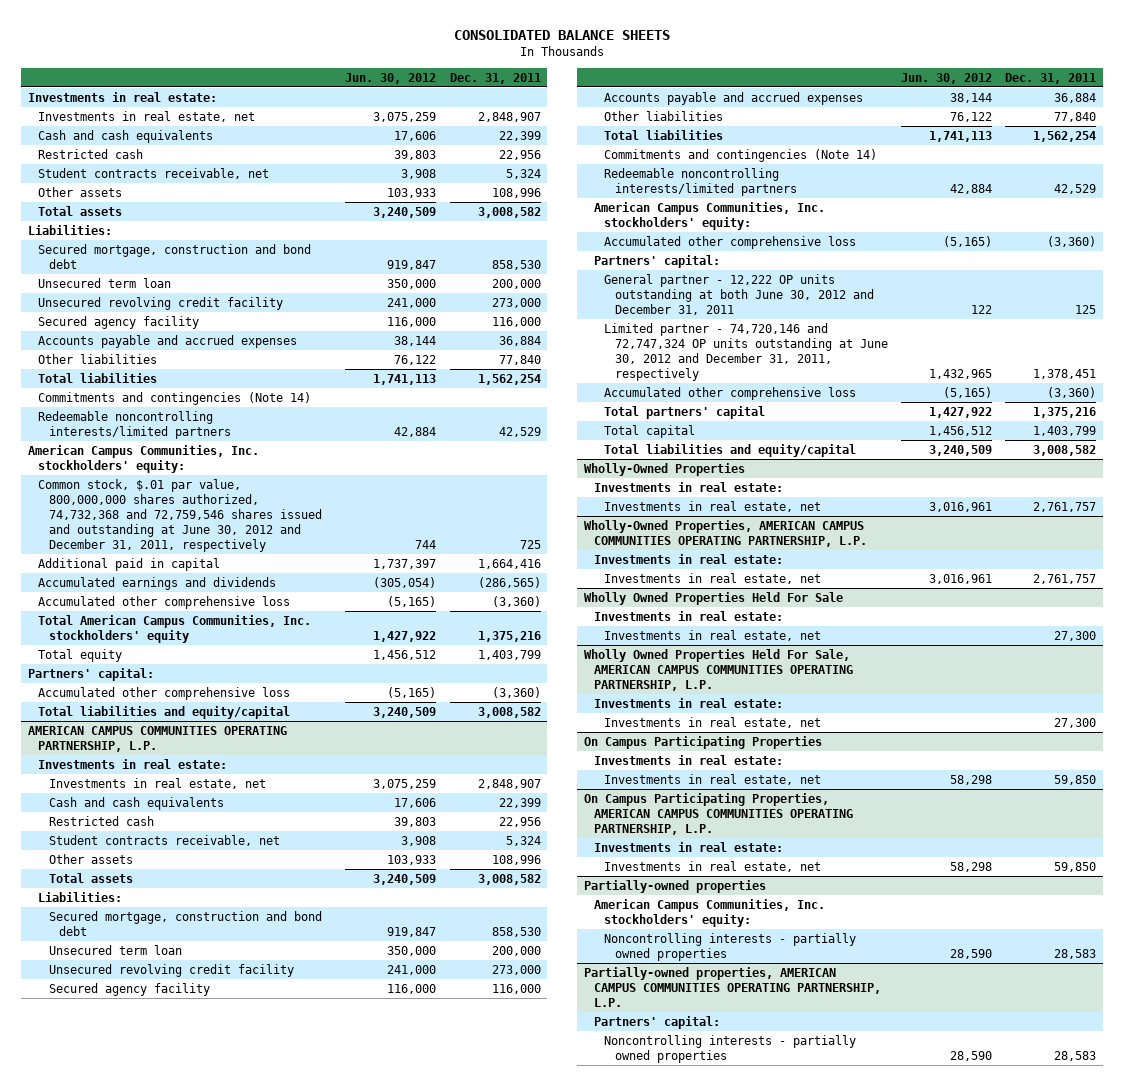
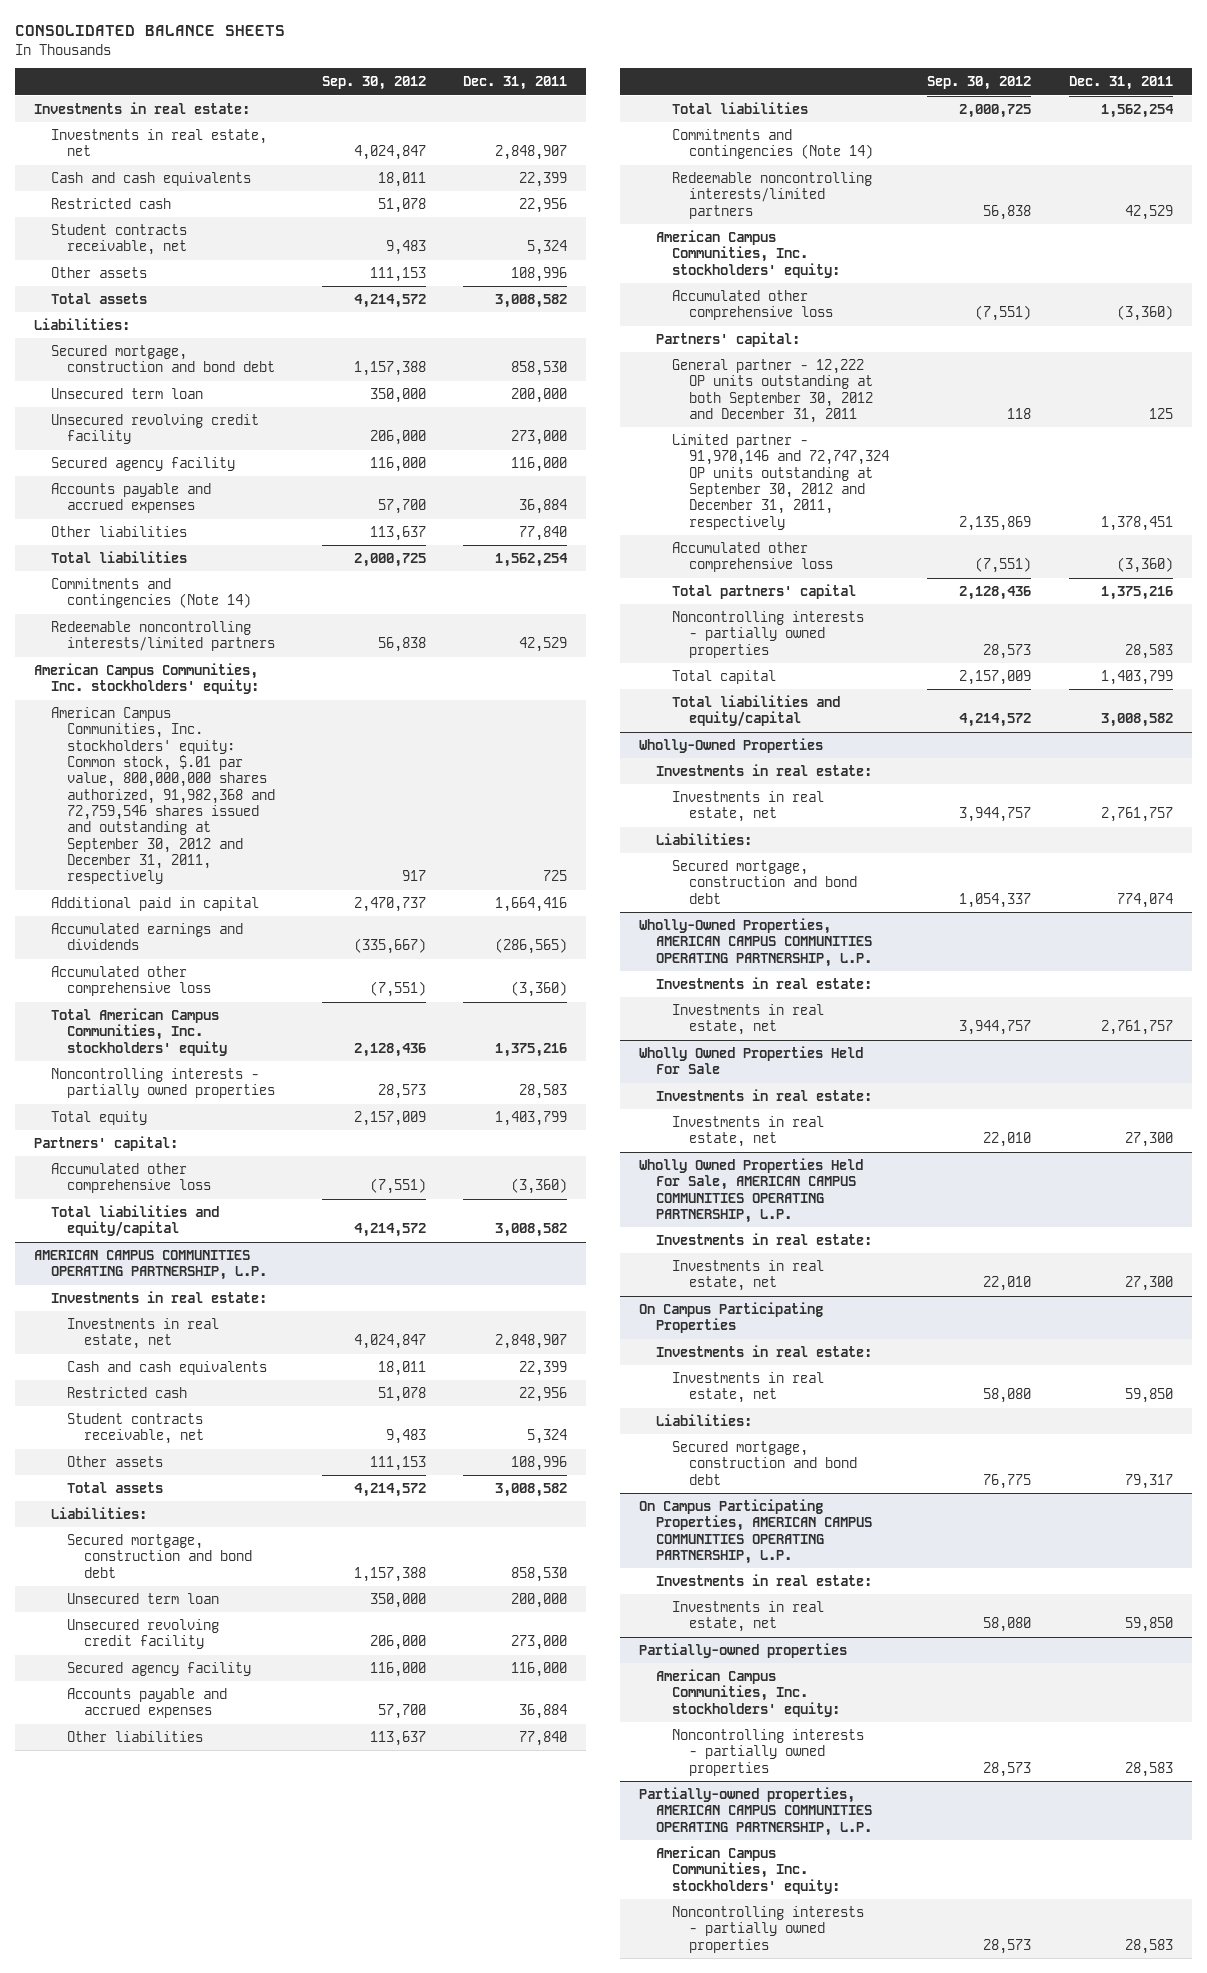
[345,72,437,84] Jun. 30, 2012 -> none
none -> [321,76,426,91] Sep. 30, 2012
[38,478,322,552] Common stock, $.01 par value, 800,000,000 shares authorized, 74,732,368 and 72,759,546 shares issued and outstanding at June 30, 2012 and December 31, 2011, respectively -> [50,706,276,885] American Campus Communities, Inc. stockholders' equity: Common stock, $.01 par value, 800,000,000 shares authorized, 91,982,368 and 72,759,546 shares issued and outstanding at September 30, 2012 and December 31, 2011, respectively
none -> [50,1067,276,1099] Noncontrolling interests - partially owned properties
[604,273,874,315] General partner - 12,222 OP units outstanding at both June 30, 2012 and December 31, 2011 -> [672,358,874,423] General partner - 12,222 OP units outstanding at both September 30, 2012 and December 31, 2011
[604,322,888,381] Limited partner - 74,720,146 and 72,747,324 OP units outstanding at June 30, 2012 and December 31, 2011, respectively -> [672,433,890,530] Limited partner - 91,970,146 and 72,747,324 OP units outstanding at September 30, 2012 and December 31, 2011, respectively
none -> [672,610,865,658] Noncontrolling interests - partially owned properties
none -> [655,832,752,845] Liabilities:
none -> [672,859,858,904] Secured mortgage, construction and bond debt
none -> [655,1413,752,1426] Liabilities:
none -> [672,1440,858,1485] Secured mortgage, construction and bond debt
[594,1015,721,1029] Partners' capital: -> none
none -> [655,1845,841,1894] American Campus Communities, Inc. stockholders' equity:

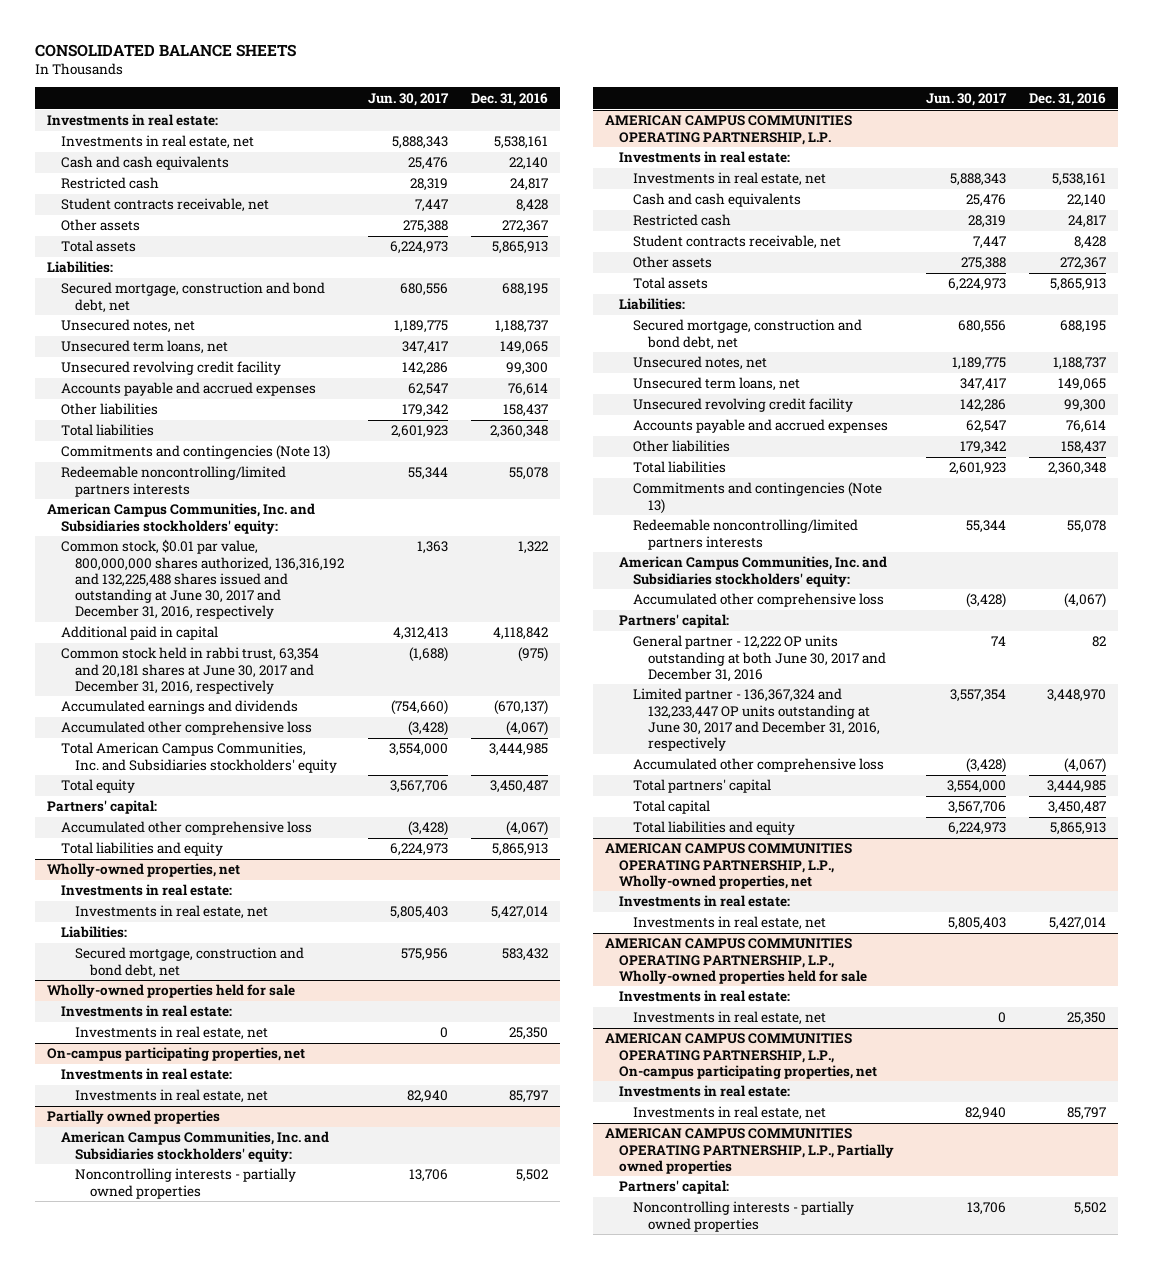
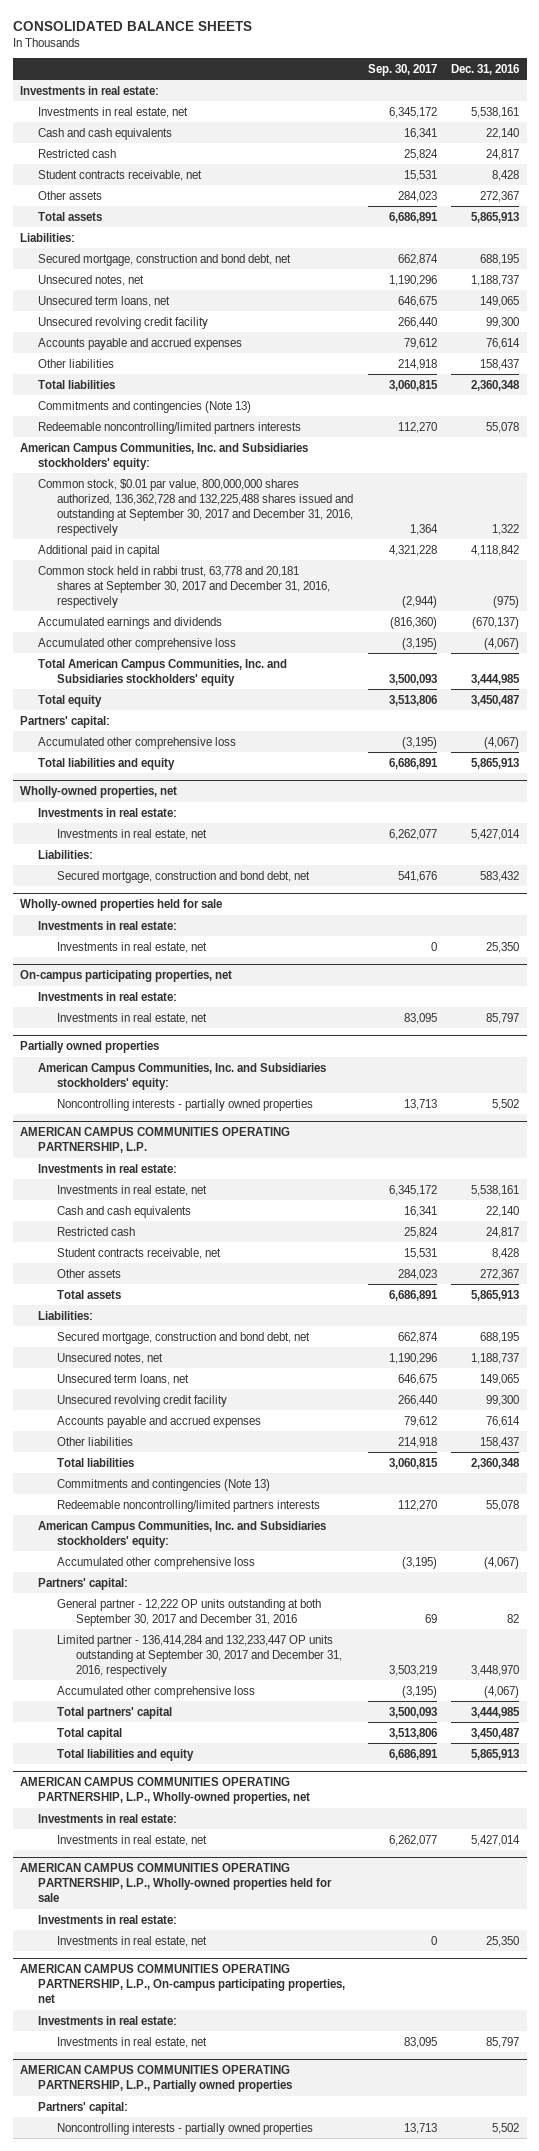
[367,92,449,106] Jun. 30, 2017 -> none
none -> [367,63,437,76] Sep. 30, 2017
[61,539,345,620] Common stock, $0.01 par value, 800,000,000 shares authorized, 136,316,192 and 132,225,488 shares issued and outstanding at June 30, 2017 and December 31, 2016, respectively -> [38,478,354,536] Common stock, $0.01 par value, 800,000,000 shares authorized, 136,362,728 and 132,225,488 shares issued and outstanding at September 30, 2017 and December 31, 2016, respectively
[61,647,320,694] Common stock held in rabbi trust, 63,354 and 20,181 shares at June 30, 2017 and December 31, 2016, respectively -> [38,565,331,608] Common stock held in rabbi trust, 63,778 and 20,181 shares at September 30, 2017 and December 31, 2016, respectively
[633,635,886,682] General partner - 12,222 OP units outstanding at both June 30, 2017 and December 31, 2016 -> [57,1598,322,1626] General partner - 12,222 OP units outstanding at both September 30, 2017 and December 31, 2016
[633,688,880,751] Limited partner - 136,367,324 and 132,233,447 OP units outstanding at June 30, 2017 and December 31, 2016, respectively -> [57,1634,342,1677] Limited partner - 136,414,284 and 132,233,447 OP units outstanding at September 30, 2017 and December 31, 2016, respectively

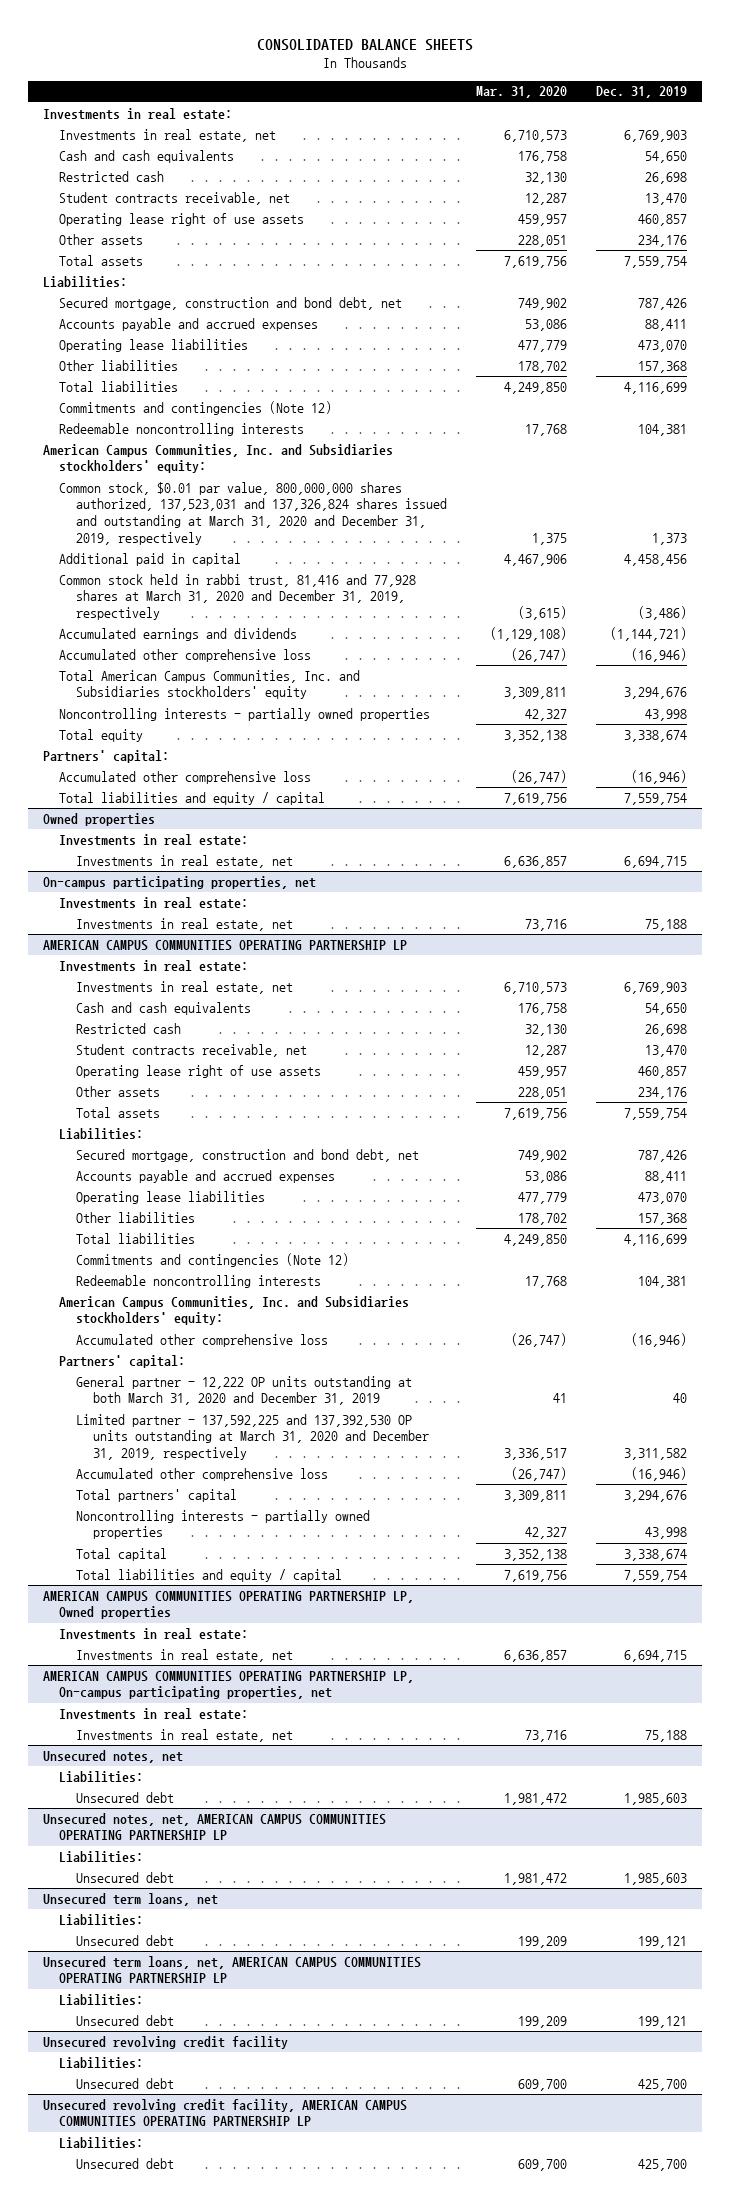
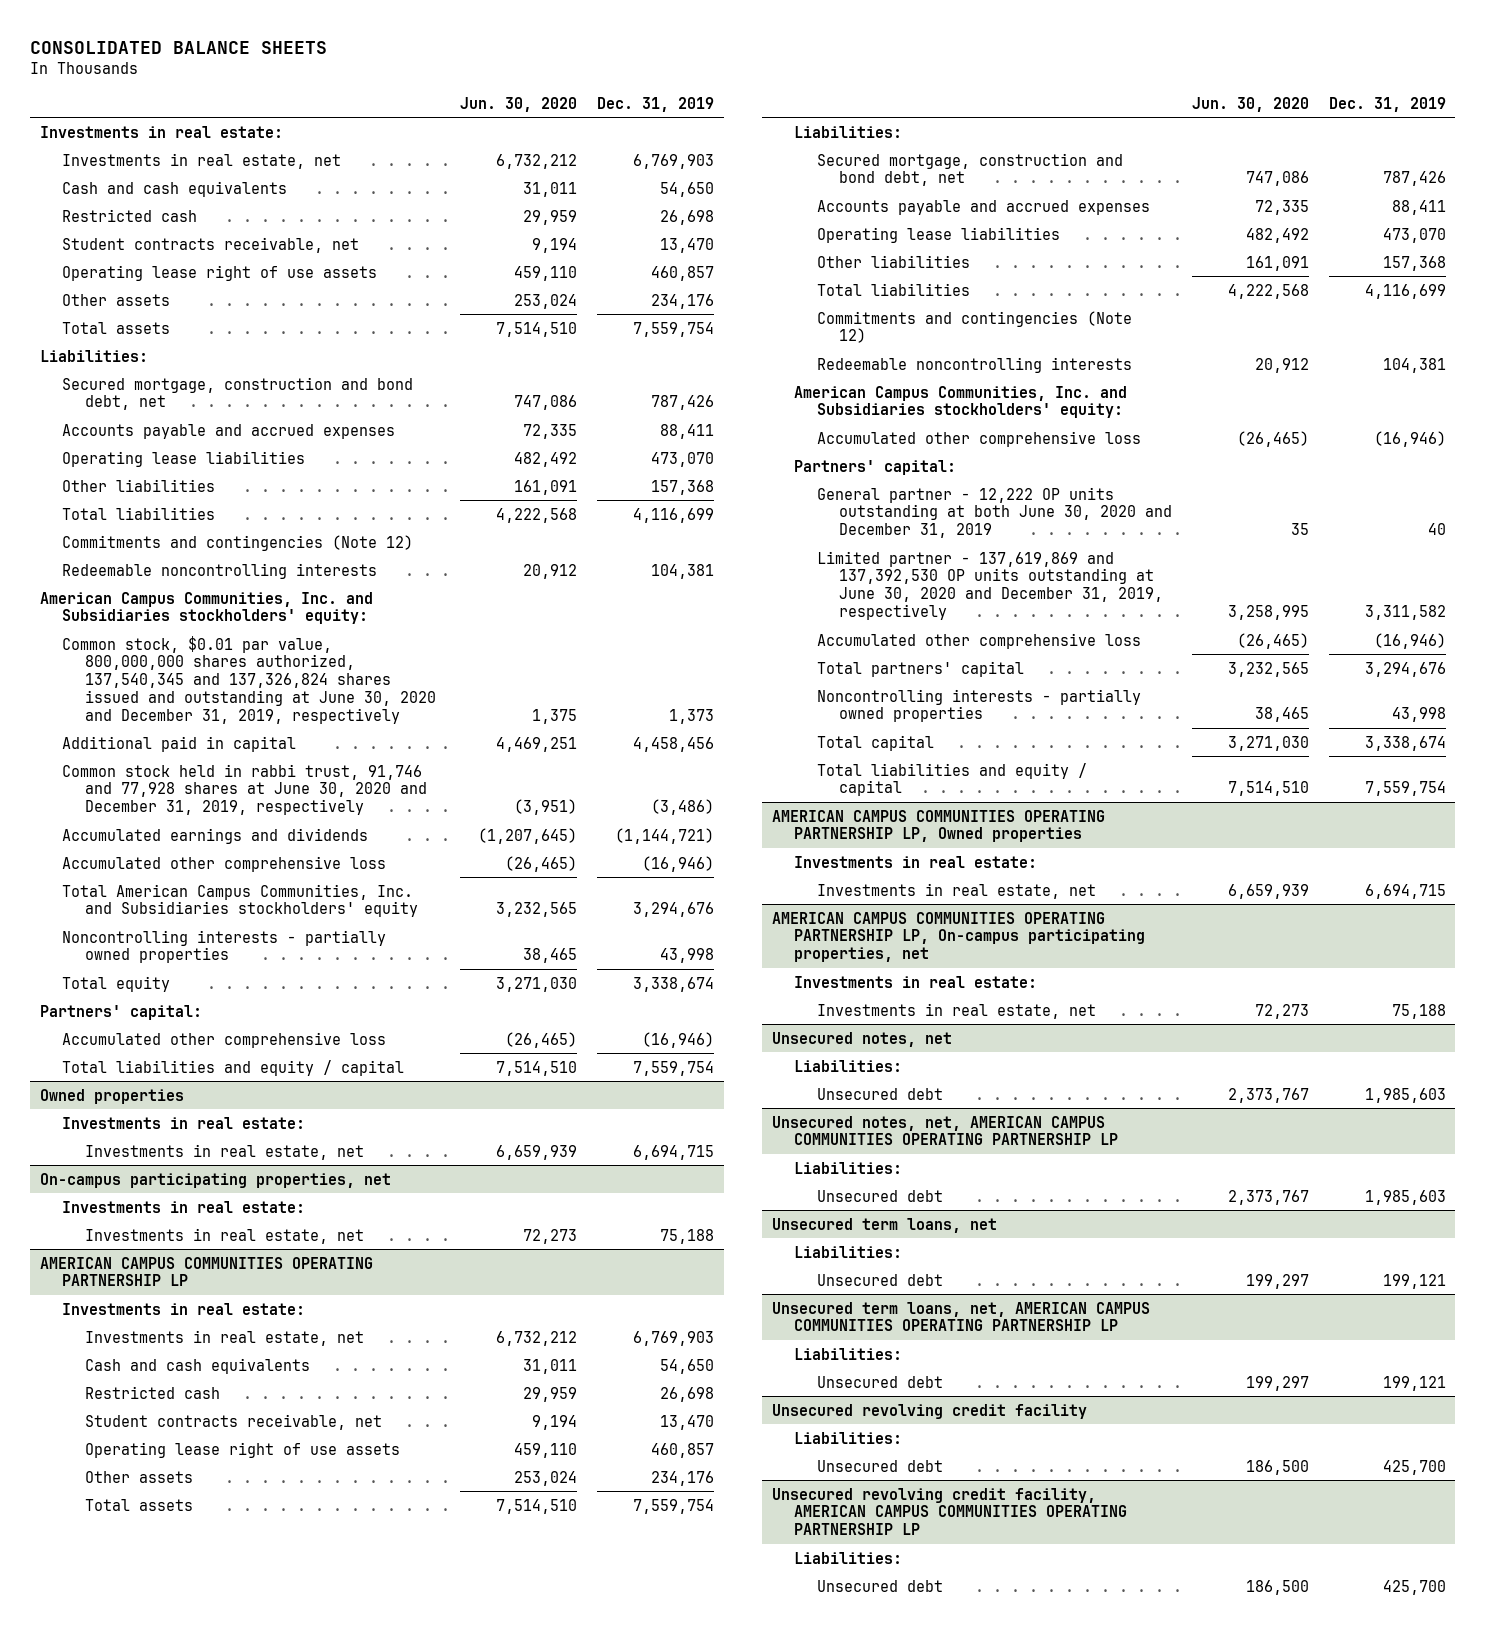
[476,86,568,99] Mar. 31, 2020 -> none
none -> [460,97,578,113] Jun. 30, 2020
[59,481,448,545] Common stock, $0.01 par value, 800,000,000 shares authorized, 137,523,031 and 137,326,824 shares issued and outstanding at March 31, 2020 and December 31, 2019, respectively -> [62,635,436,724] Common stock, $0.01 par value, 800,000,000 shares authorized, 137,540,345 and 137,326,824 shares issued and outstanding at June 30, 2020 and December 31, 2019, respectively
[59,573,417,621] Common stock held in rabbi trust, 81,416 and 77,928 shares at March 31, 2020 and December 31, 2019, respectively -> [62,763,427,816] Common stock held in rabbi trust, 91,746 and 77,928 shares at June 30, 2020 and December 31, 2019, respectively
[76,1375,413,1406] General partner - 12,222 OP units outstanding at both March 31, 2020 and December 31, 2019 -> [816,486,1173,539] General partner - 12,222 OP units outstanding at both June 30, 2020 and December 31, 2019
[76,1413,430,1461] Limited partner - 137,592,225 and 137,392,530 OP units outstanding at March 31, 2020 and December 31, 2019, respectively -> [816,550,1164,621] Limited partner - 137,619,869 and 137,392,530 OP units outstanding at June 30, 2020 and December 31, 2019, respectively

